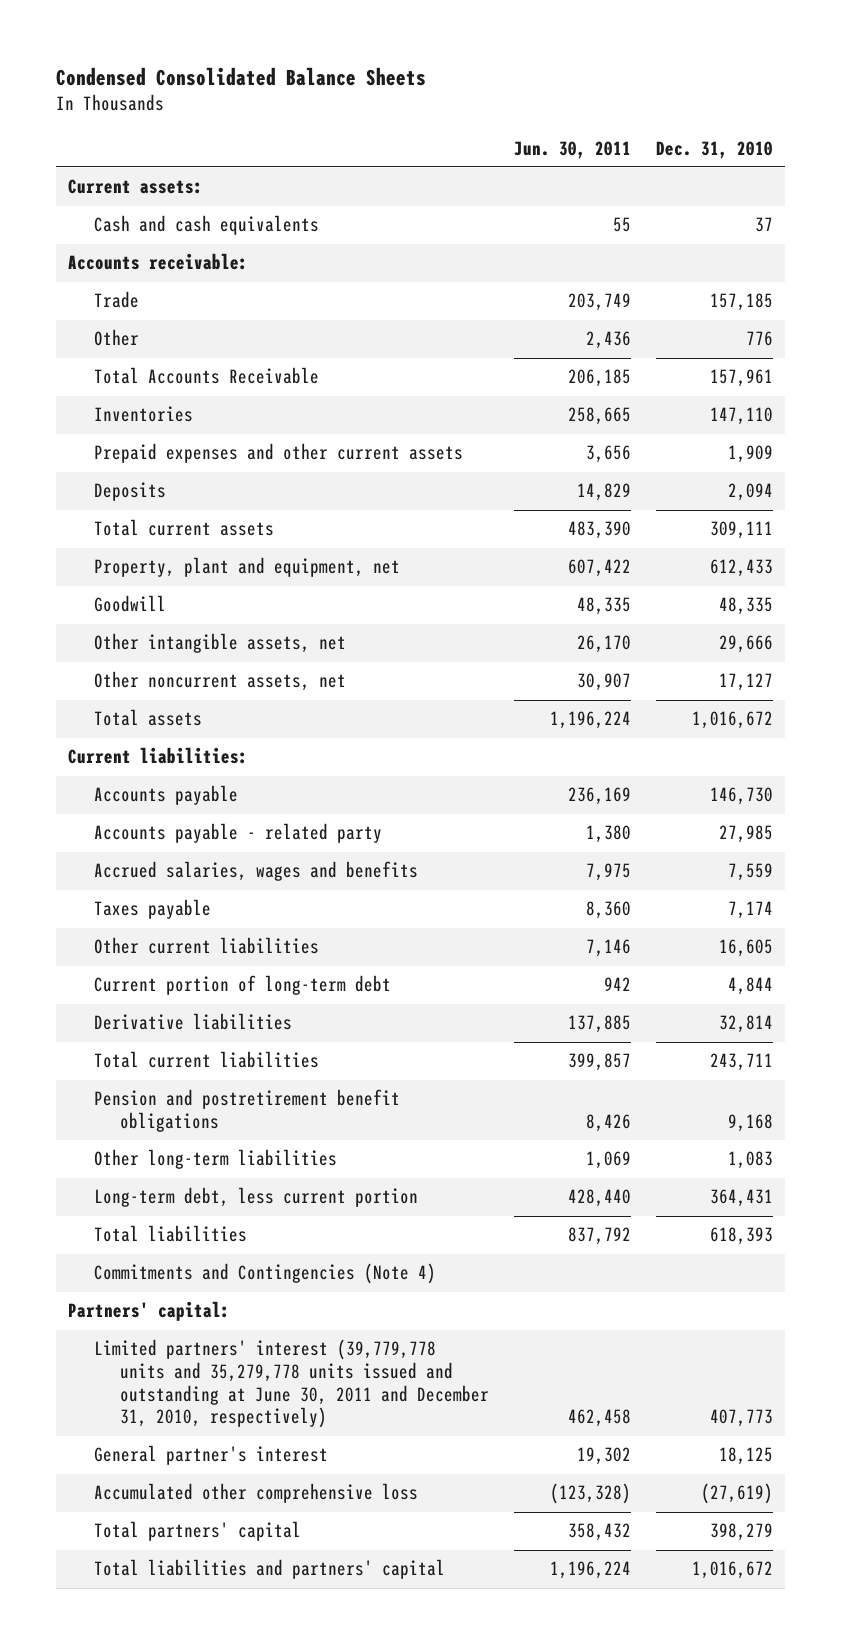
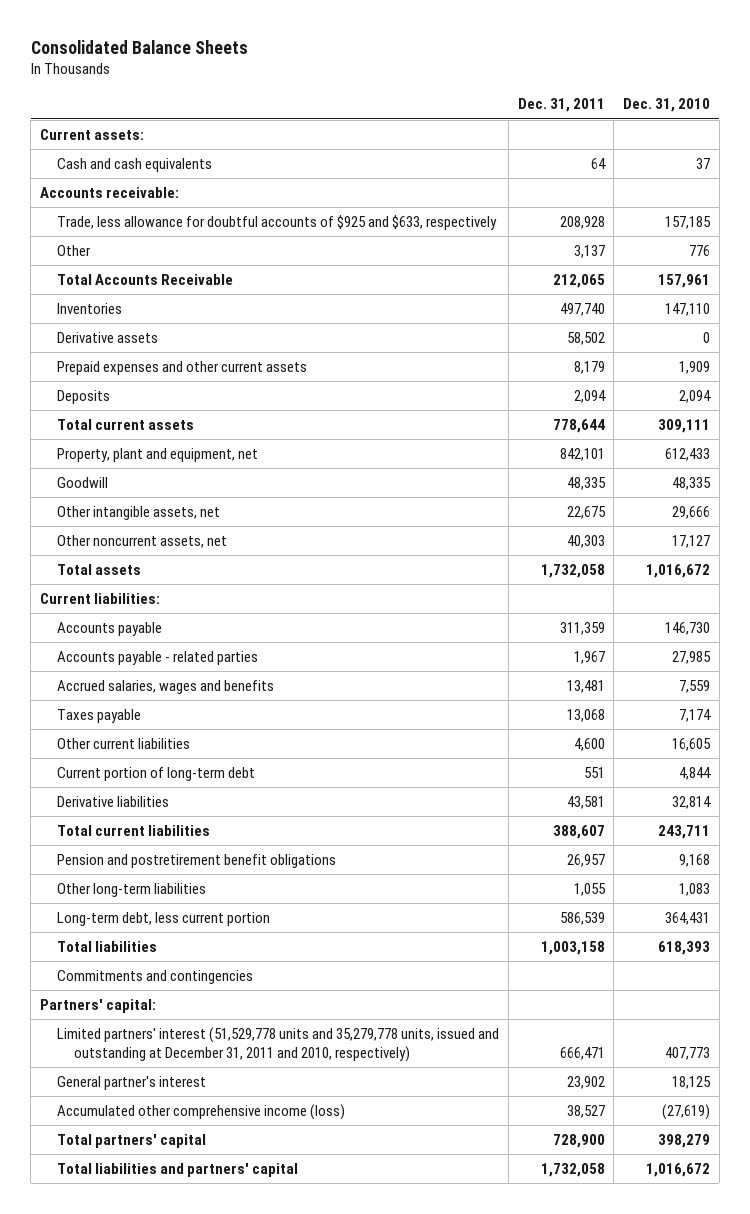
[55,66,426,86] Condensed Consolidated Balance Sheets -> [30,40,248,55] Consolidated Balance Sheets
[513,140,631,159] Jun. 30, 2011 -> none
none -> [517,98,605,113] Dec. 31, 2011
[94,291,140,309] Trade -> [57,214,498,230] Trade, less allowance for doubtful accounts of $925 and $633, respectively
none -> [57,331,159,343] Derivative assets
[94,823,383,844] Accounts payable - related party -> [57,650,259,665] Accounts payable - related parties
[94,1263,437,1285] Commitments and Contingencies (Note 4) -> [57,969,254,984] Commitments and contingencies
[94,1339,489,1429] Limited partners' interest (39,779,778 units and 35,279,778 units issued and outstanding at June 30, 2011 and December 31, 2010, respectively) -> [57,1026,500,1062] Limited partners' interest (51,529,778 units and 35,279,778 units, issued and outstanding at December 31, 2011 and 2010, respectively)
[94,1483,419,1504] Accumulated other comprehensive loss -> [57,1103,346,1120] Accumulated other comprehensive income (loss)

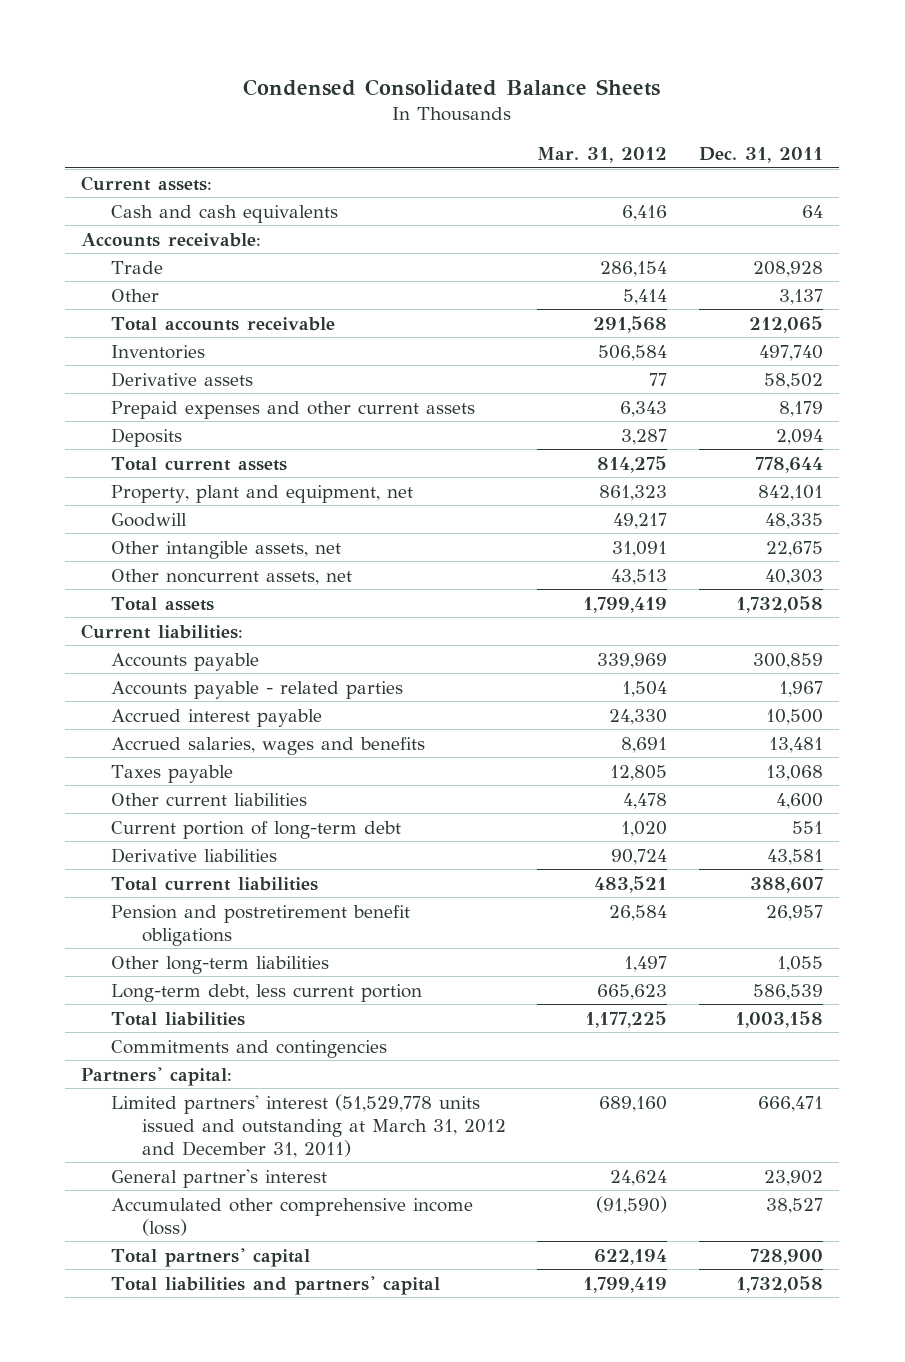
[30,40,248,55] Consolidated Balance Sheets -> [243,78,661,96] Condensed Consolidated Balance Sheets
[623,98,711,113] Dec. 31, 2010 -> none
none -> [537,147,668,164] Mar. 31, 2012
[57,214,498,230] Trade, less allowance for doubtful accounts of $925 and $633, respectively -> [111,260,164,274] Trade
[57,273,234,285] Total Accounts Receivable -> [111,316,336,331] Total accounts receivable
[559,621,605,635] 311,359 -> [753,652,824,669] 300,859
none -> [111,708,323,727] Accrued interest payable
[57,1026,500,1062] Limited partners' interest (51,529,778 units and 35,279,778 units, issued and outstanding at December 31, 2011 and 2010, respectively) -> [111,1093,506,1158] Limited partners' interest (51,529,778 units issued and outstanding at March 31, 2012 and December 31, 2011)

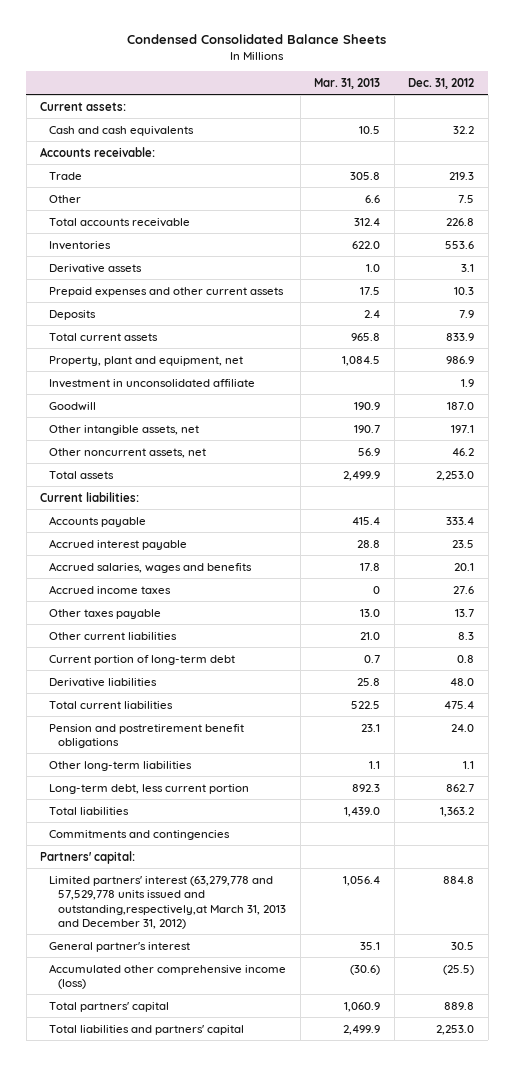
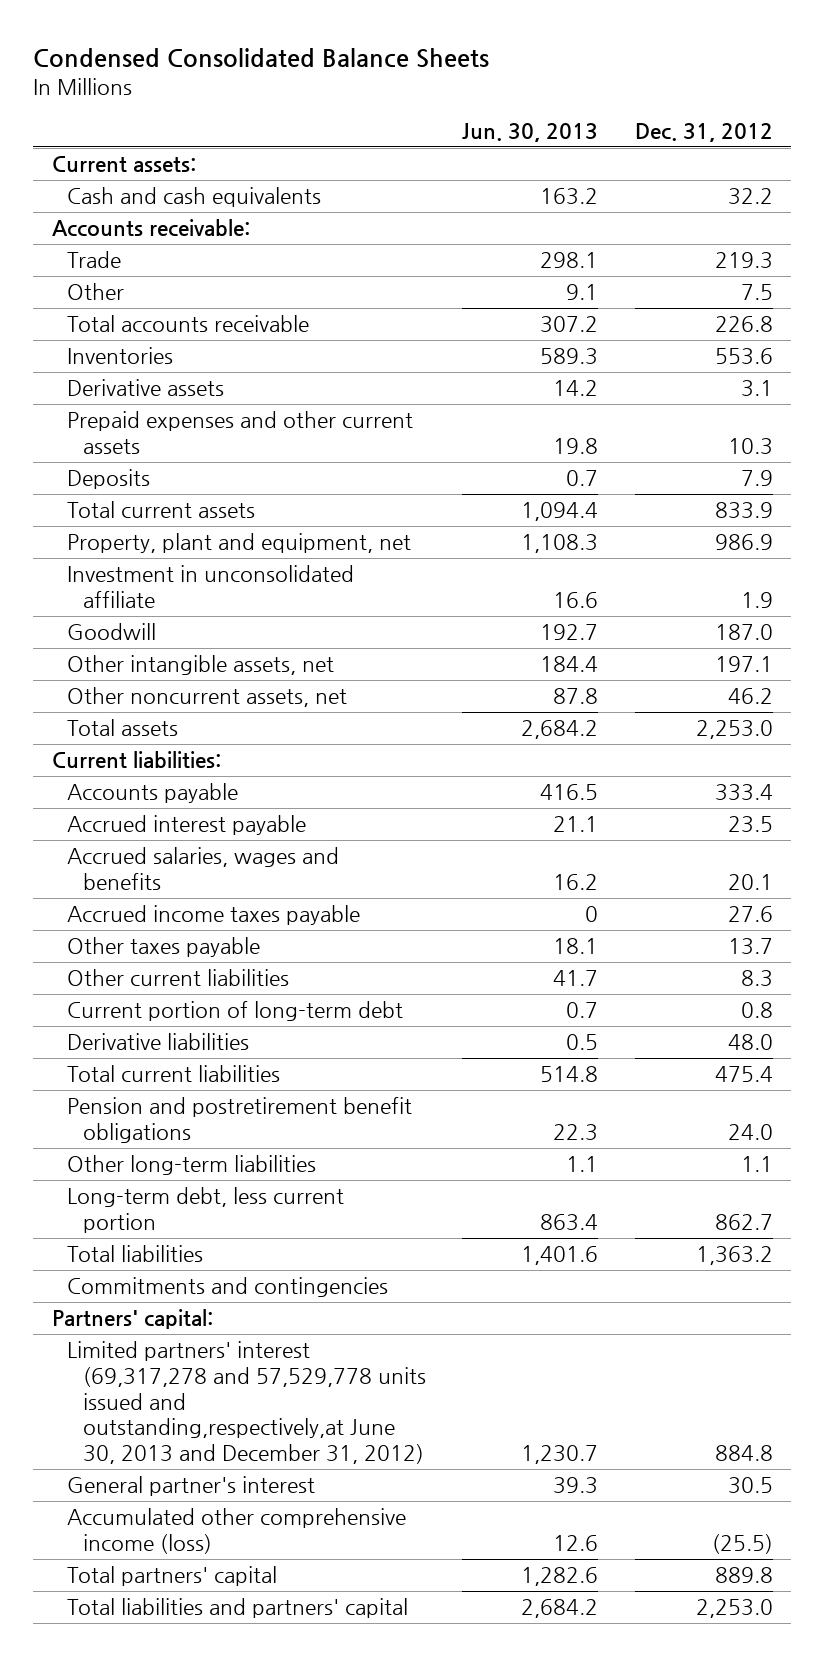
[314,77,381,89] Mar. 31, 2013 -> none
none -> [462,122,599,142] Jun. 30, 2013
[49,584,172,594] Accrued income taxes -> [67,905,361,926] Accrued income taxes payable
[49,875,287,930] Limited partners' interest (63,279,778 and 57,529,778 units issued and outstanding,respectively,at March 31, 2013 and December 31, 2012) -> [67,1341,426,1464] Limited partners' interest (69,317,278 and 57,529,778 units issued and outstanding,respectively,at June 30, 2013 and December 31, 2012)

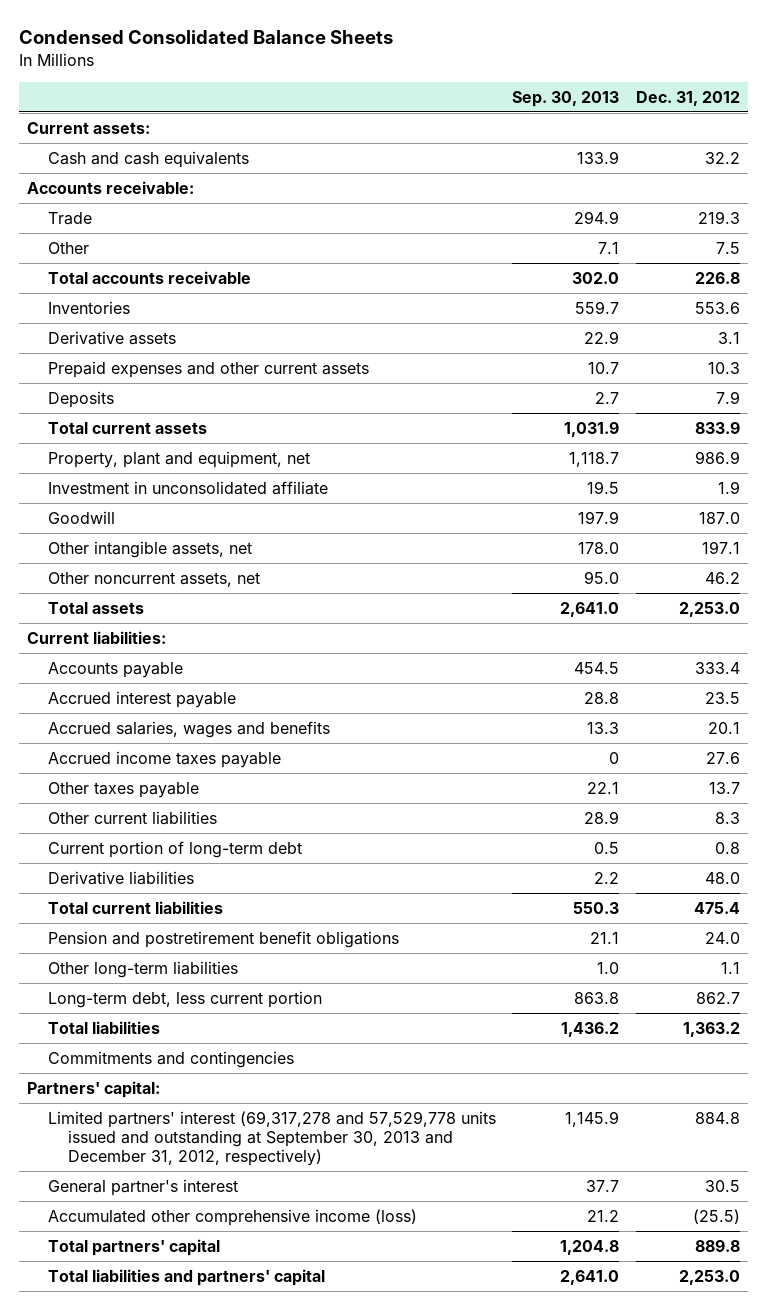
[462,122,599,142] Jun. 30, 2013 -> none
none -> [512,90,620,107] Sep. 30, 2013
[67,1341,426,1464] Limited partners' interest (69,317,278 and 57,529,778 units issued and outstanding,respectively,at June 30, 2013 and December 31, 2012) -> [47,1110,496,1167] Limited partners' interest (69,317,278 and 57,529,778 units issued and outstanding at September 30, 2013 and December 31, 2012, respectively)

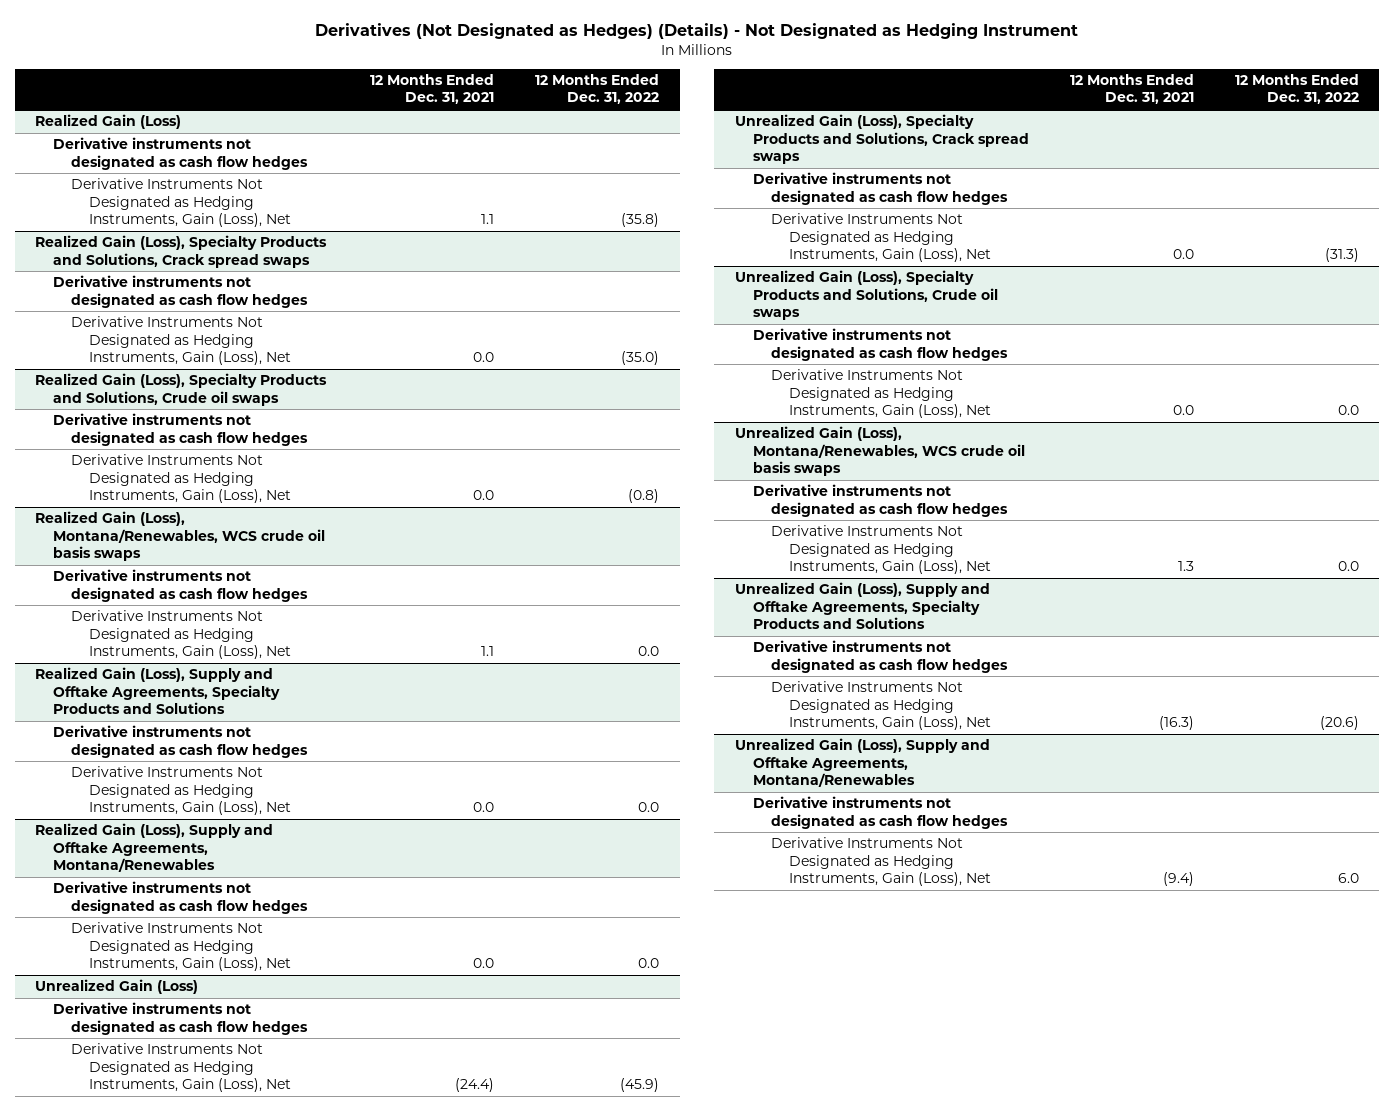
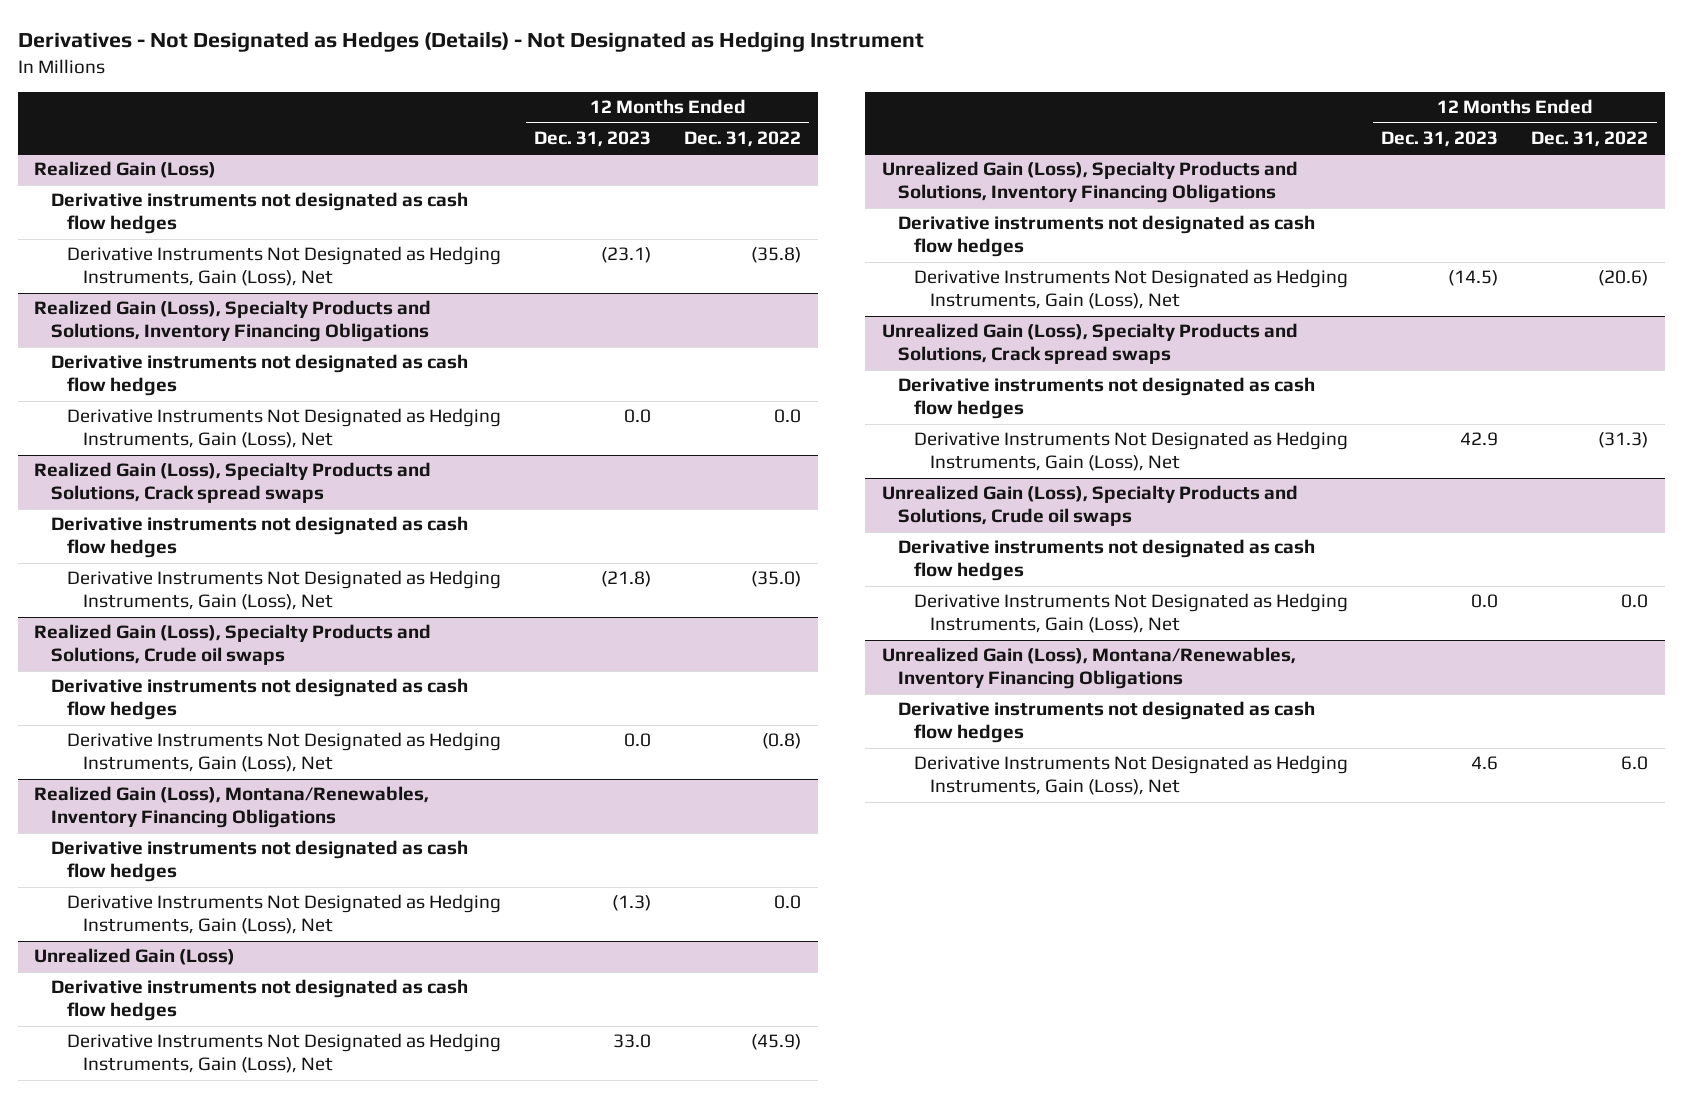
[314,23,1078,40] Derivatives (Not Designated as Hedges) (Details) - Not Designated as Hedging Instrument -> [17,31,924,53] Derivatives - Not Designated as Hedges (Details) - Not Designated as Hedging Instrument
[370,74,495,105] 12 Months Ended Dec. 31, 2021 -> none
none -> [534,130,652,147] Dec. 31, 2023
none -> [34,300,432,343] Realized Gain (Loss), Specialty Products and Solutions, Inventory Financing Obligations
none -> [50,354,468,397] Derivative instruments not designated as cash flow hedges
none -> [66,408,501,449] Derivative Instruments Not Designated as Hedging Instruments, Gain (Loss), Net
[35,511,326,562] Realized Gain (Loss), Montana/Renewables, WCS crude oil basis swaps -> none
[53,569,309,602] Derivative instruments not designated as cash flow hedges -> none
[71,610,292,660] Derivative Instruments Not Designated as Hedging Instruments, Gain (Loss), Net -> none
[35,667,281,715] Realized Gain (Loss), Supply and Offtake Agreements, Specialty Products and Solutions -> none
[53,725,309,758] Derivative instruments not designated as cash flow hedges -> none
[71,766,292,816] Derivative Instruments Not Designated as Hedging Instruments, Gain (Loss), Net -> none
[35,823,274,873] Realized Gain (Loss), Supply and Offtake Agreements, Montana/Renewables -> none
none -> [34,786,430,829] Realized Gain (Loss), Montana/Renewables, Inventory Financing Obligations
none -> [881,161,1298,204] Unrealized Gain (Loss), Specialty Products and Solutions, Inventory Financing Obligations
none -> [897,215,1315,258] Derivative instruments not designated as cash flow hedges
none -> [914,269,1349,310] Derivative Instruments Not Designated as Hedging Instruments, Gain (Loss), Net
[734,426,1025,477] Unrealized Gain (Loss), Montana/Renewables, WCS crude oil basis swaps -> none
[752,484,1008,517] Derivative instruments not designated as cash flow hedges -> none
[770,525,991,575] Derivative Instruments Not Designated as Hedging Instruments, Gain (Loss), Net -> none
[734,582,990,630] Unrealized Gain (Loss), Supply and Offtake Agreements, Specialty Products and Solutions -> none
[752,640,1008,673] Derivative instruments not designated as cash flow hedges -> none
[770,681,991,731] Derivative Instruments Not Designated as Hedging Instruments, Gain (Loss), Net -> none
[734,738,990,788] Unrealized Gain (Loss), Supply and Offtake Agreements, Montana/Renewables -> none
none -> [881,647,1296,690] Unrealized Gain (Loss), Montana/Renewables, Inventory Financing Obligations

